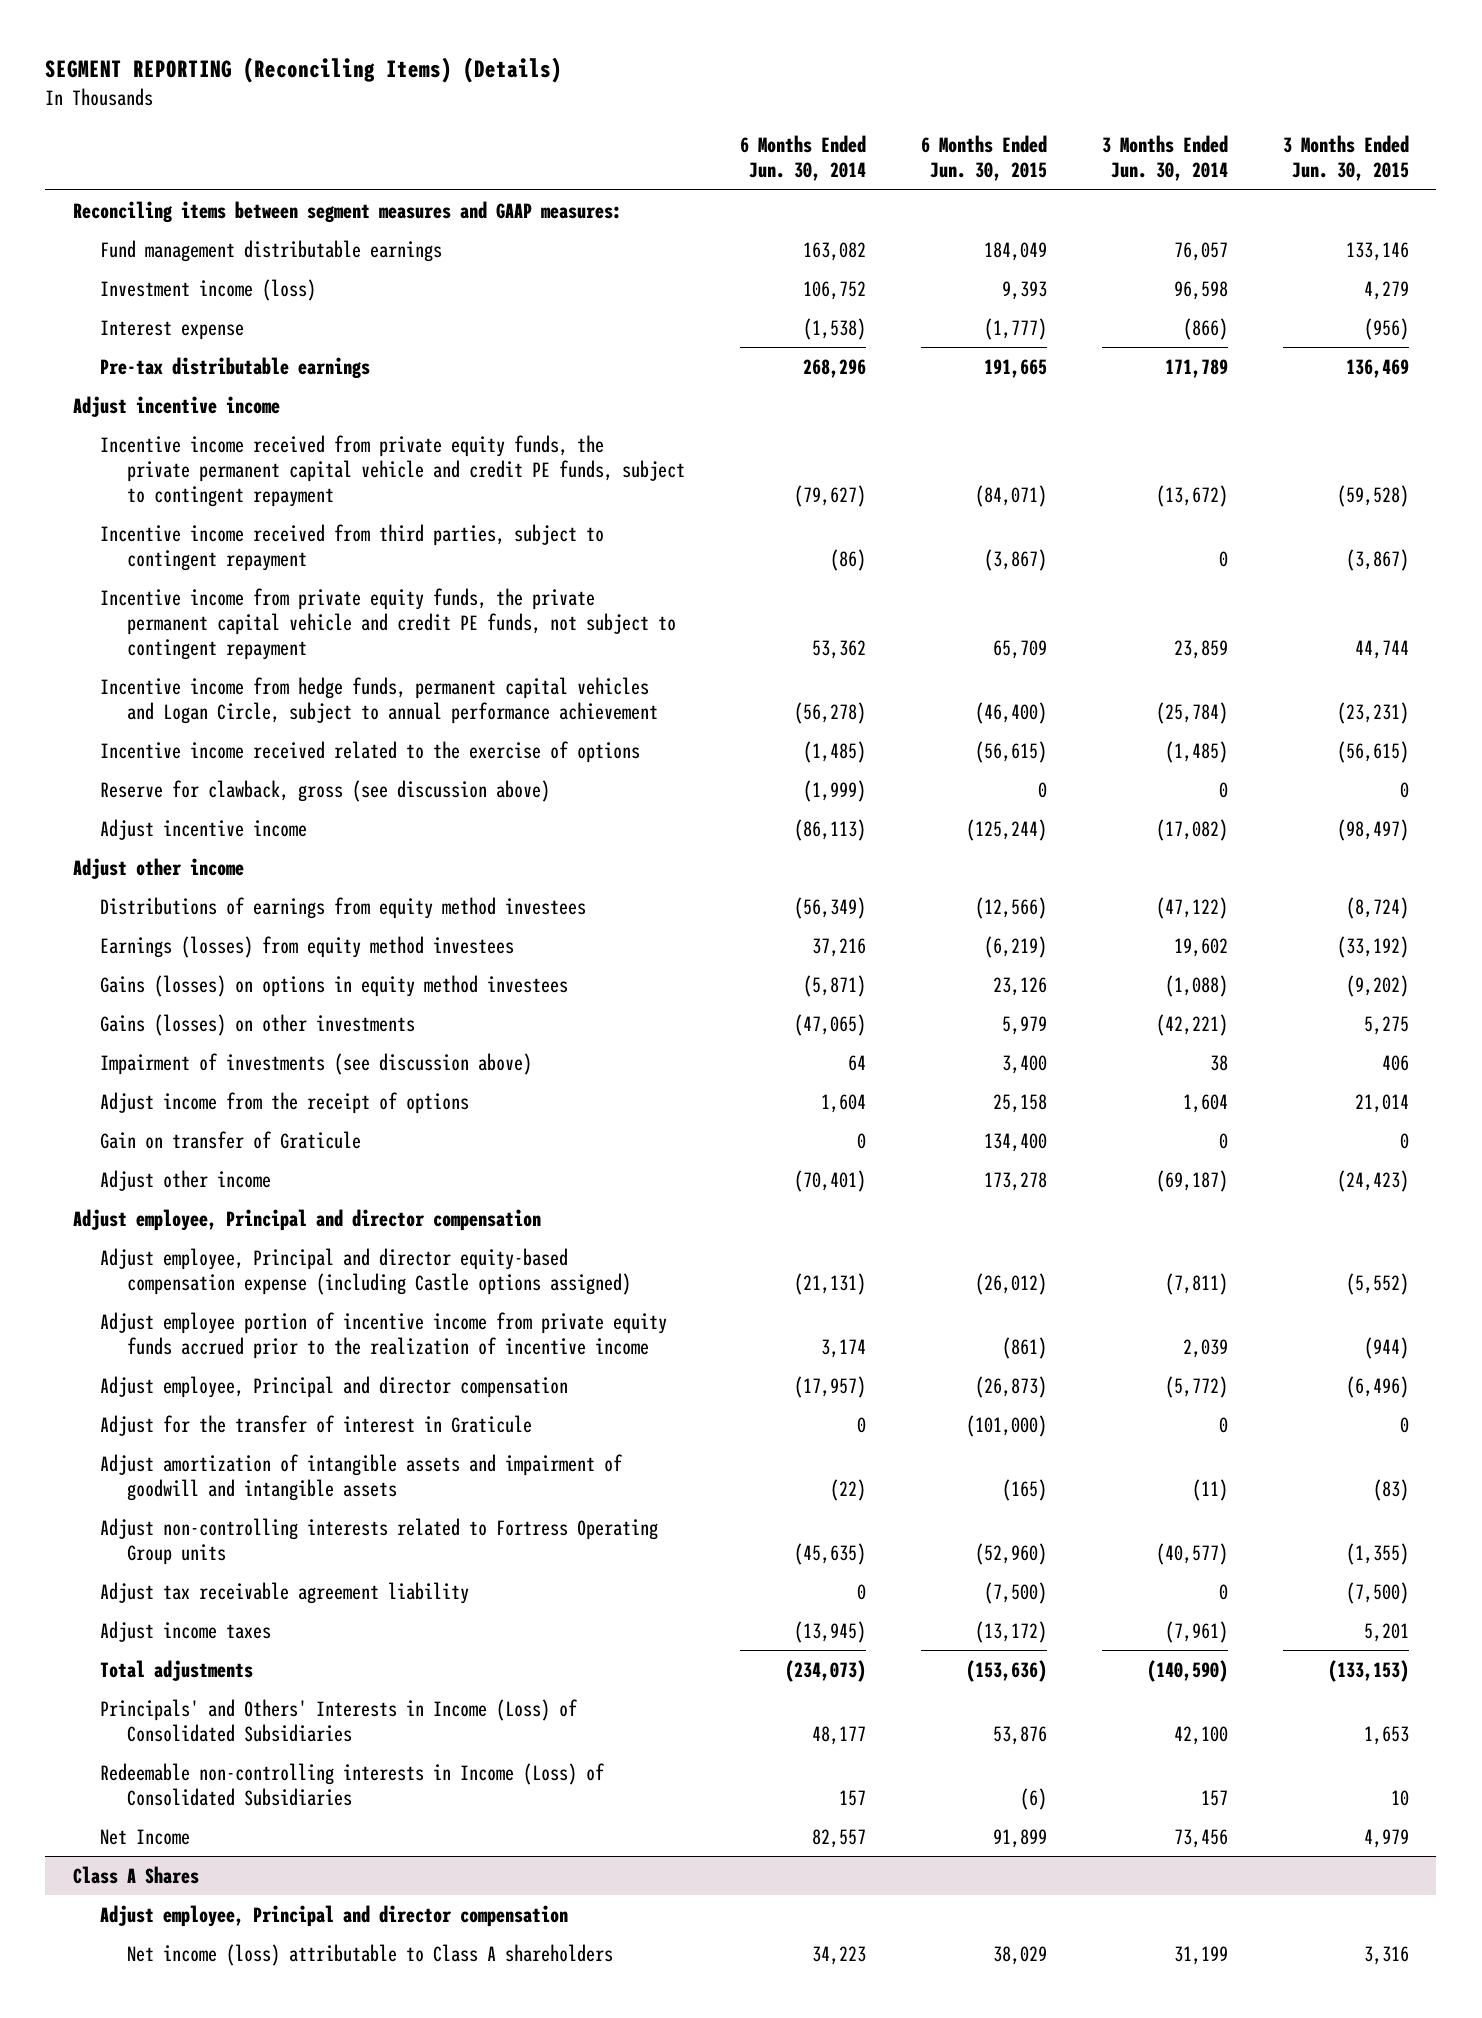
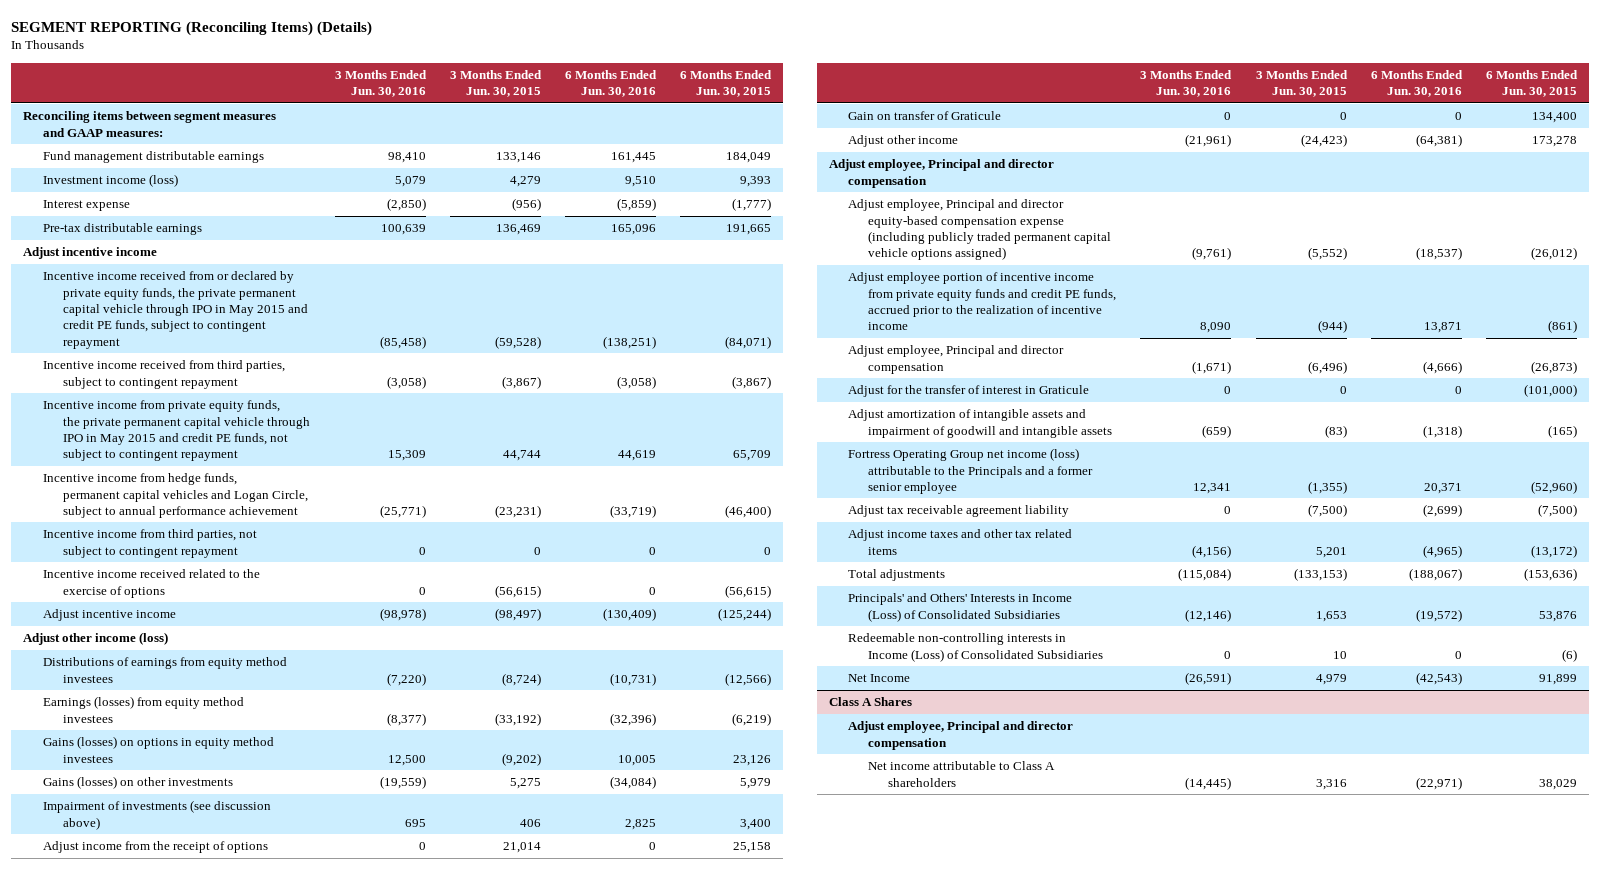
[739,135,866,182] 6 Months Ended Jun. 30, 2014 -> none
[1101,135,1228,182] 3 Months Ended Jun. 30, 2014 -> none
none -> [335,69,428,98] 3 Months Ended Jun. 30, 2016
none -> [565,69,658,98] 6 Months Ended Jun. 30, 2016
[99,434,685,507] Incentive income received from private equity funds, the private permanent capital vehicle and credit PE funds, subject to contingent repayment -> [43,271,308,349] Incentive income received from or declared by private equity funds, the private permanent capital vehicle through IPO in May 2015 and credit PE funds, subject to contingent repayment
[99,587,676,660] Incentive income from private equity funds, the private permanent capital vehicle and credit PE funds, not subject to contingent repayment -> [43,400,310,462] Incentive income from private equity funds, the private permanent capital vehicle through IPO in May 2015 and credit PE funds, not subject to contingent repayment
none -> [43,529,258,558] Incentive income from third parties, not subject to contingent repayment
[99,779,550,802] Reserve for clawback, gross (see discussion above) -> none
[72,857,244,879] Adjust other income -> [23,632,169,646] Adjust other income (loss)
[99,1247,631,1295] Adjust employee, Principal and director equity-based compensation expense (including Castle options assigned) -> [848,199,1112,261] Adjust employee, Principal and director equity-based compensation expense (including publicly traded permanent capital vehicle options assigned)
[99,1311,667,1359] Adjust employee portion of incentive income from private equity funds accrued prior to the realization of incentive income -> [848,272,1117,331] Adjust employee portion of incentive income from private equity funds and credit PE funds, accrued prior to the realization of incentive income
[99,1517,658,1565] Adjust non-controlling interests related to Fortress Operating Group units -> [848,448,1094,494] Fortress Operating Group net income (loss) attributable to the Principals and a former senior employee
[99,1620,271,1642] Adjust income taxes -> [848,529,1073,555] Adjust income taxes and other tax related items
[126,1943,613,1966] Net income (loss) attributable to Class A shareholders -> [868,761,1056,787] Net income attributable to Class A shareholders

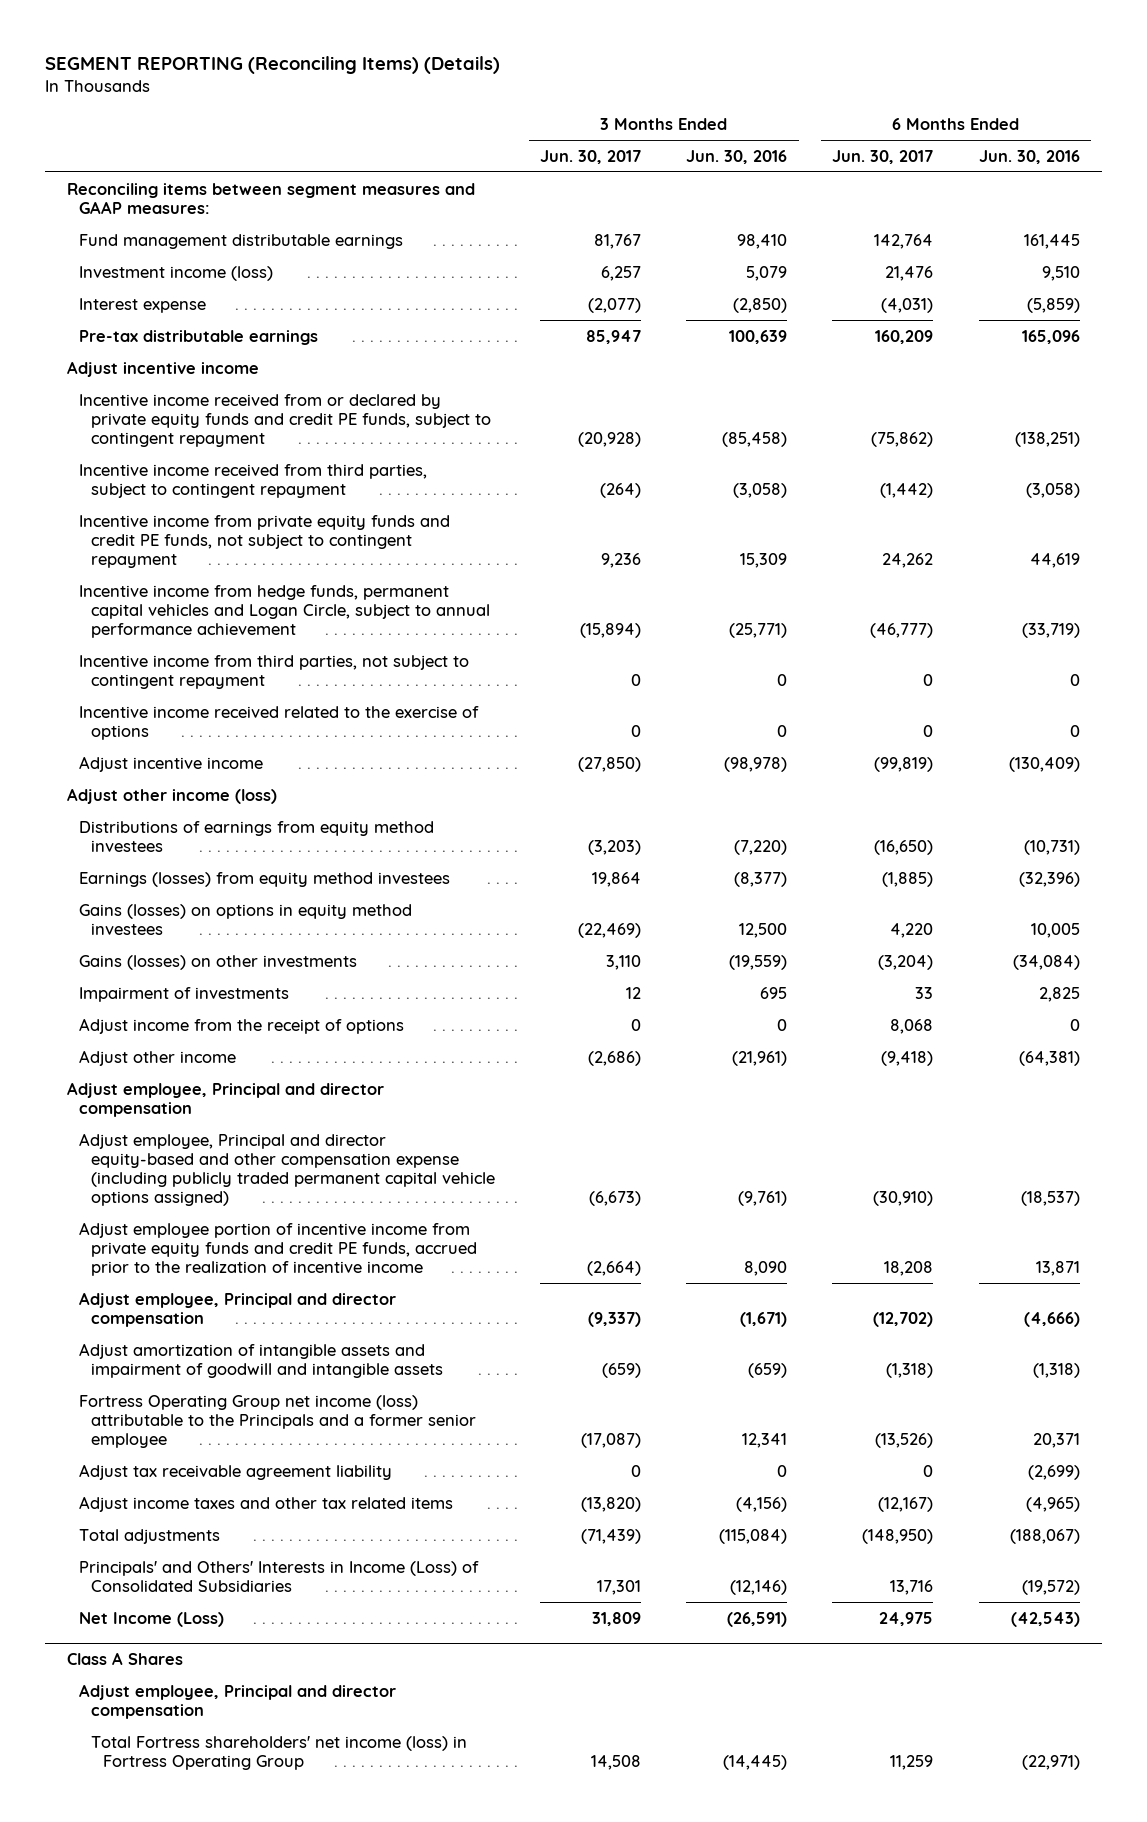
[450,69,543,98] 3 Months Ended Jun. 30, 2015 -> none
[680,69,773,98] 6 Months Ended Jun. 30, 2015 -> none
none -> [540,149,642,164] Jun. 30, 2017
none -> [832,149,934,164] Jun. 30, 2017
[43,271,308,349] Incentive income received from or declared by private equity funds, the private permanent capital vehicle through IPO in May 2015 and credit PE funds, subject to contingent repayment -> [79,393,492,447] Incentive income received from or declared by private equity funds and credit PE funds, subject to contingent repayment
[43,400,310,462] Incentive income from private equity funds, the private permanent capital vehicle through IPO in May 2015 and credit PE funds, not subject to contingent repayment -> [79,514,451,568] Incentive income from private equity funds and credit PE funds, not subject to contingent repayment
[43,800,272,830] Impairment of investments (see discussion above) -> [79,986,290,1002] Impairment of investments
[848,111,1002,121] Gain on transfer of Graticule -> none
[848,199,1112,261] Adjust employee, Principal and director equity-based compensation expense (including publicly traded permanent capital vehicle options assigned) -> [79,1132,496,1206] Adjust employee, Principal and director equity-based and other compensation expense (including publicly traded permanent capital vehicle options assigned)
[848,385,1090,398] Adjust for the transfer of interest in Graticule -> none
[848,633,1104,662] Redeemable non-controlling interests in Income (Loss) of Consolidated Subsidiaries -> none
[848,674,911,683] Net Income -> [79,1611,225,1627] Net Income (Loss)
[868,761,1056,787] Net income attributable to Class A shareholders -> [91,1735,468,1770] Total Fortress shareholders' net income (loss) in Fortress Operating Group

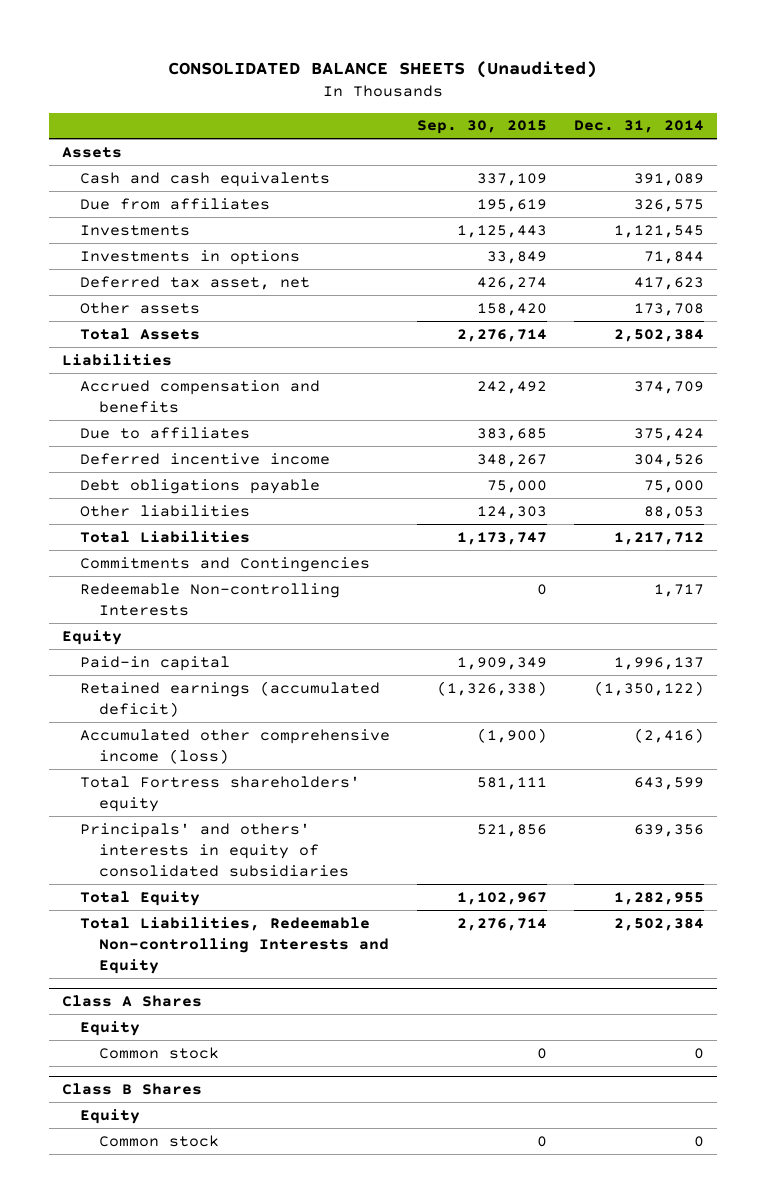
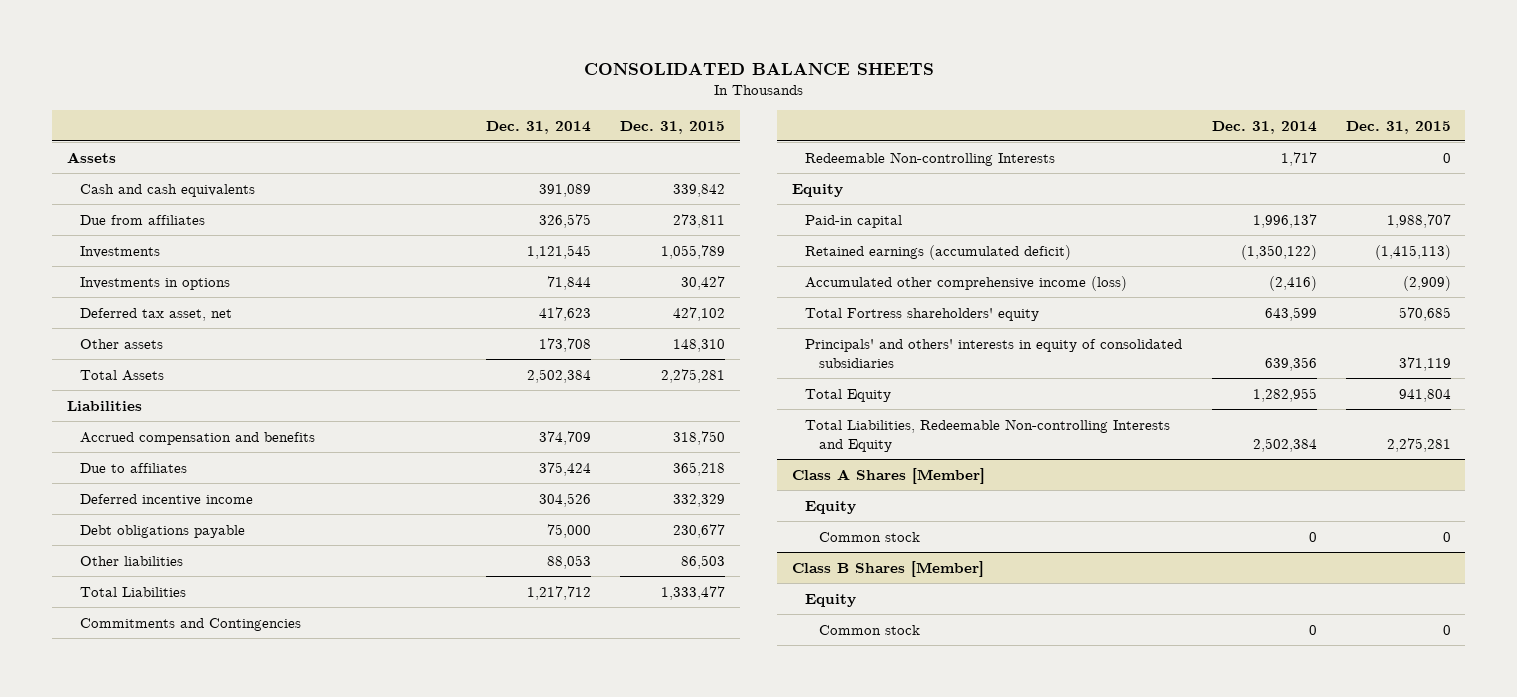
[168,61,598,79] CONSOLIDATED BALANCE SHEETS (Unaudited) -> [583,63,934,76] CONSOLIDATED BALANCE SHEETS
[417,120,548,135] Sep. 30, 2015 -> none
none -> [620,120,726,134] Dec. 31, 2015
[62,995,203,1008] Class A Shares -> [791,467,985,484] Class A Shares [Member]
[62,1083,203,1096] Class B Shares -> [791,560,984,577] Class B Shares [Member]

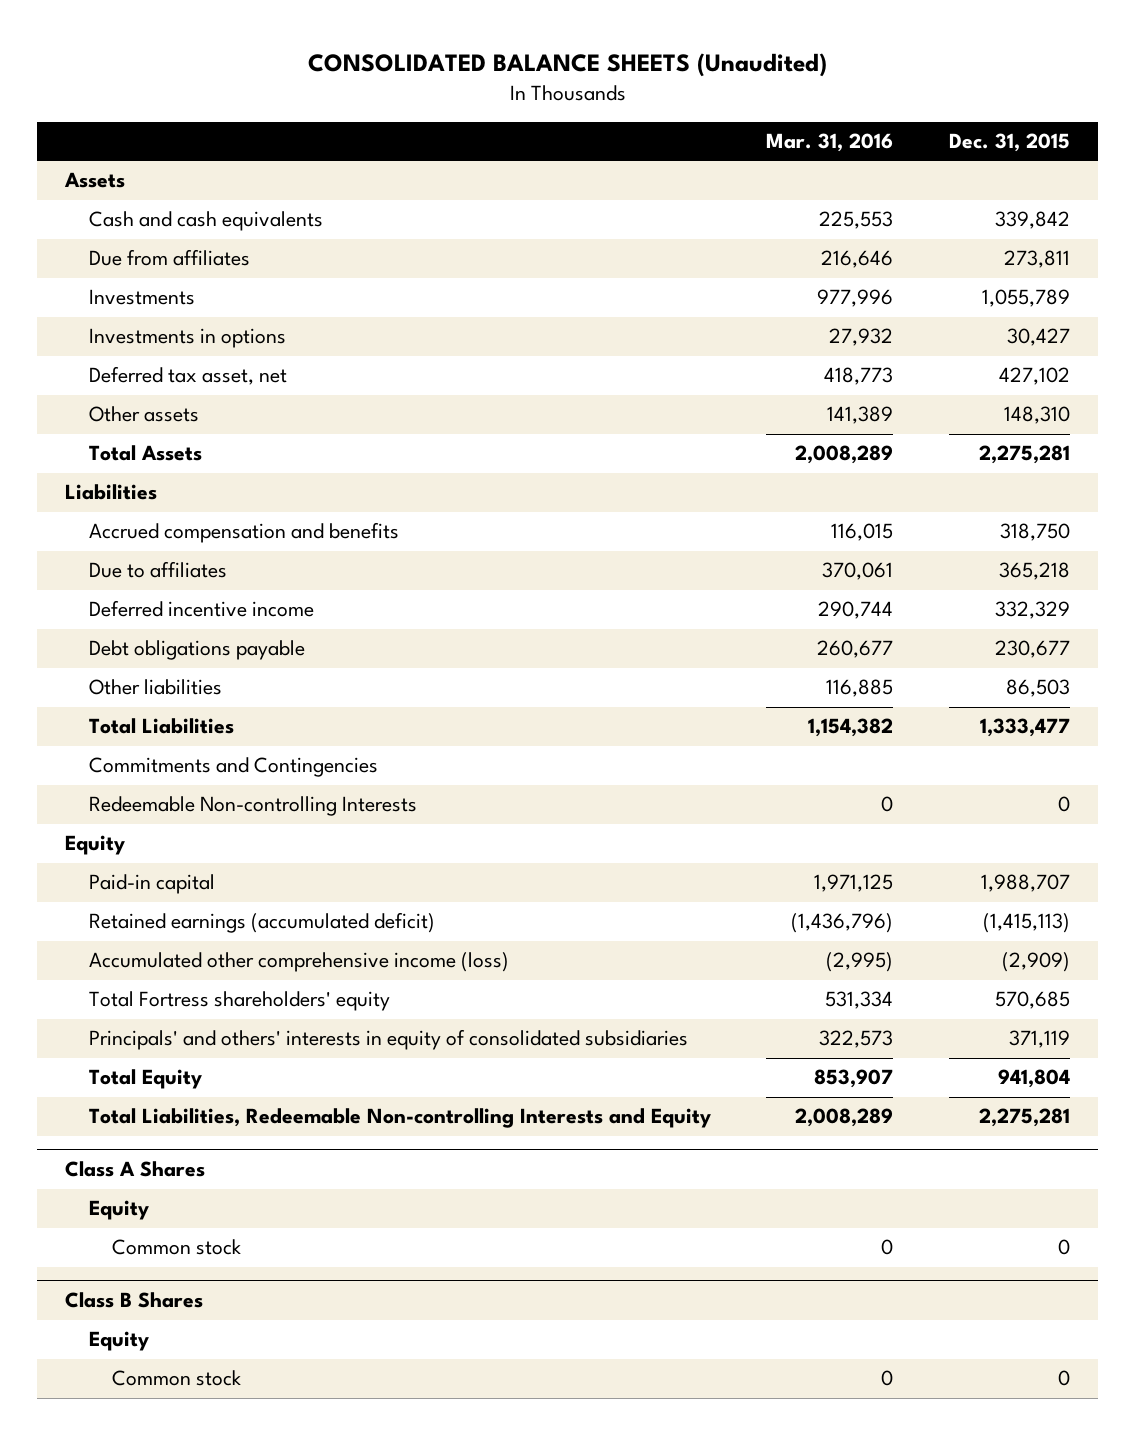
[583,63,934,76] CONSOLIDATED BALANCE SHEETS -> [307,52,827,77] CONSOLIDATED BALANCE SHEETS (Unaudited)
[486,120,592,134] Dec. 31, 2014 -> none
none -> [766,133,894,153] Mar. 31, 2016
[791,467,985,484] Class A Shares [Member] -> [65,1161,206,1178] Class A Shares
[791,560,984,577] Class B Shares [Member] -> [65,1292,204,1309] Class B Shares

